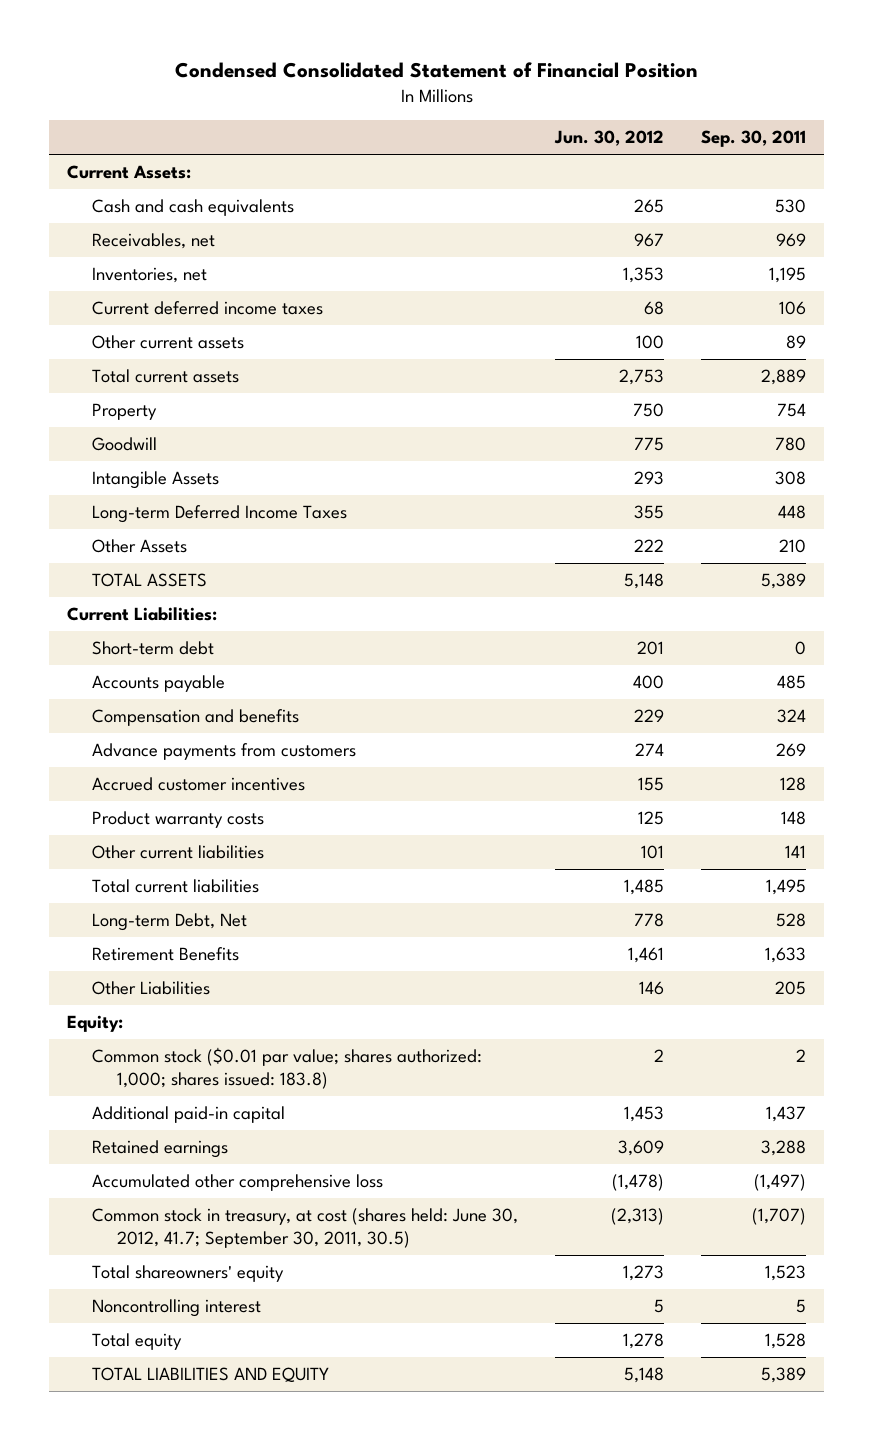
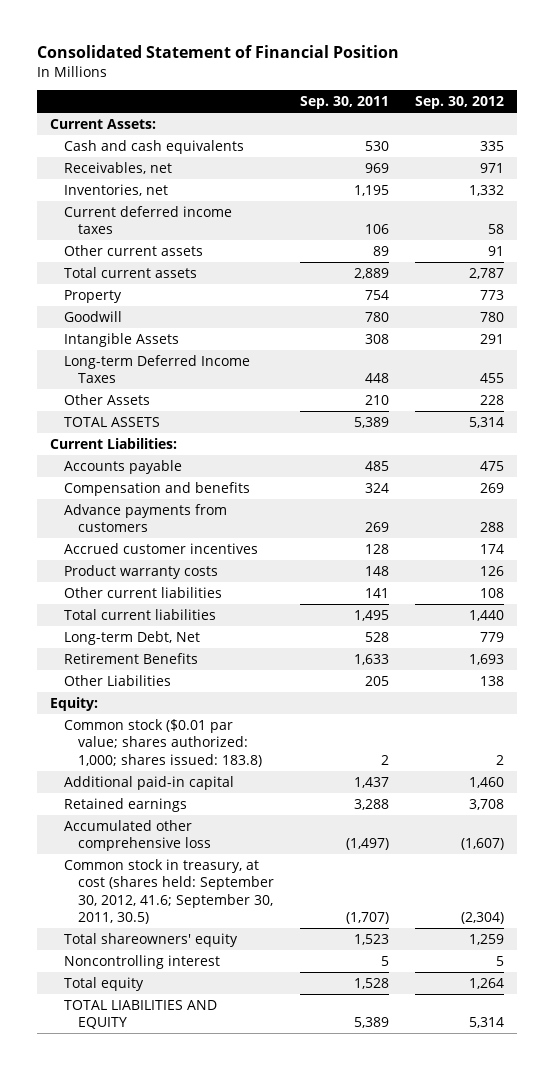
[174,62,698,79] Condensed Consolidated Statement of Financial Position -> [36,45,399,59] Consolidated Statement of Financial Position
[554,130,665,147] Jun. 30, 2012 -> none
none -> [414,96,504,110] Sep. 30, 2012
[92,641,215,656] Short-term debt -> none
[92,1208,519,1248] Common stock in treasury, at cost (shares held: June 30, 2012, 41.7; September 30, 2011, 30.5) -> [63,858,274,924] Common stock in treasury, at cost (shares held: September 30, 2012, 41.6; September 30, 2011, 30.5)

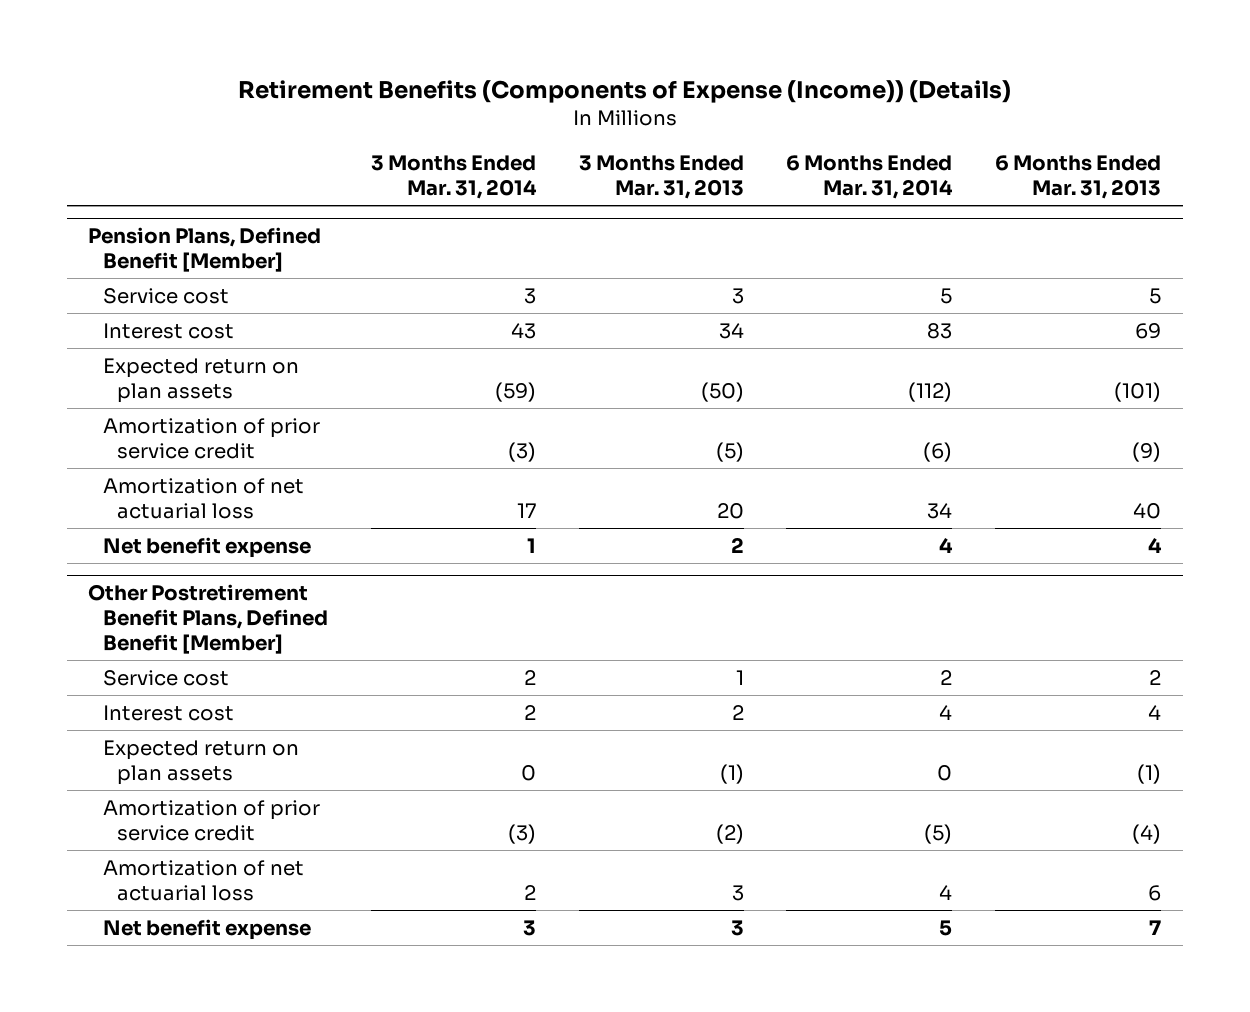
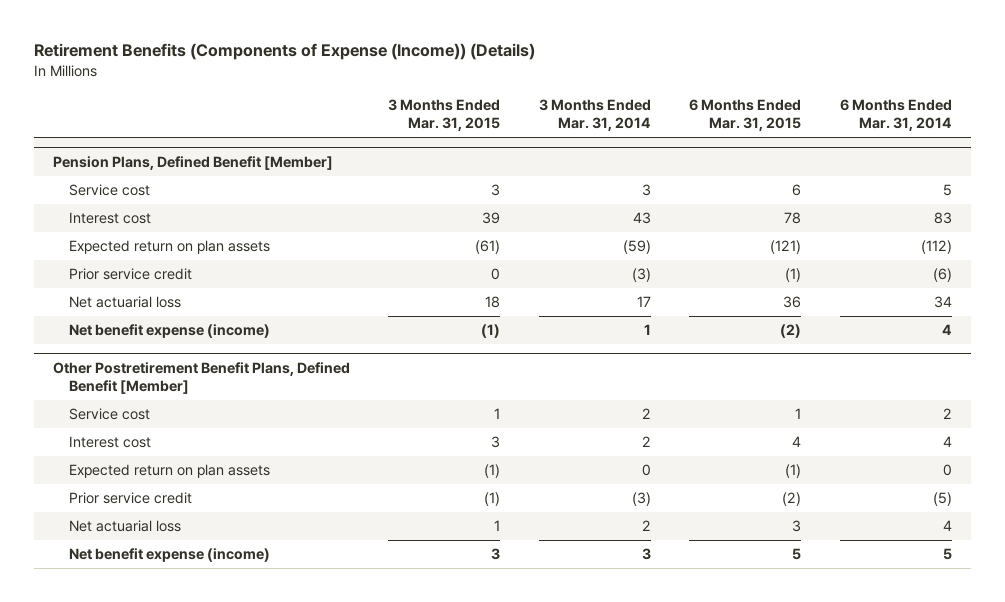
[578,155,744,200] 3 Months Ended Mar. 31, 2013 -> none
[995,155,1162,200] 6 Months Ended Mar. 31, 2013 -> none
none -> [388,98,501,132] 3 Months Ended Mar. 31, 2015
none -> [689,98,802,132] 6 Months Ended Mar. 31, 2015
[102,417,320,459] Amortization of prior service credit -> [68,268,192,281] Prior service credit
[102,477,304,519] Amortization of net actuarial loss -> [68,296,181,309] Net actuarial loss
[102,536,311,558] Net benefit expense -> [68,324,270,339] Net benefit expense (income)
[102,799,320,841] Amortization of prior service credit -> [68,492,192,505] Prior service credit
[102,859,304,901] Amortization of net actuarial loss -> [68,520,181,533] Net actuarial loss
[102,918,311,940] Net benefit expense -> [68,548,270,563] Net benefit expense (income)

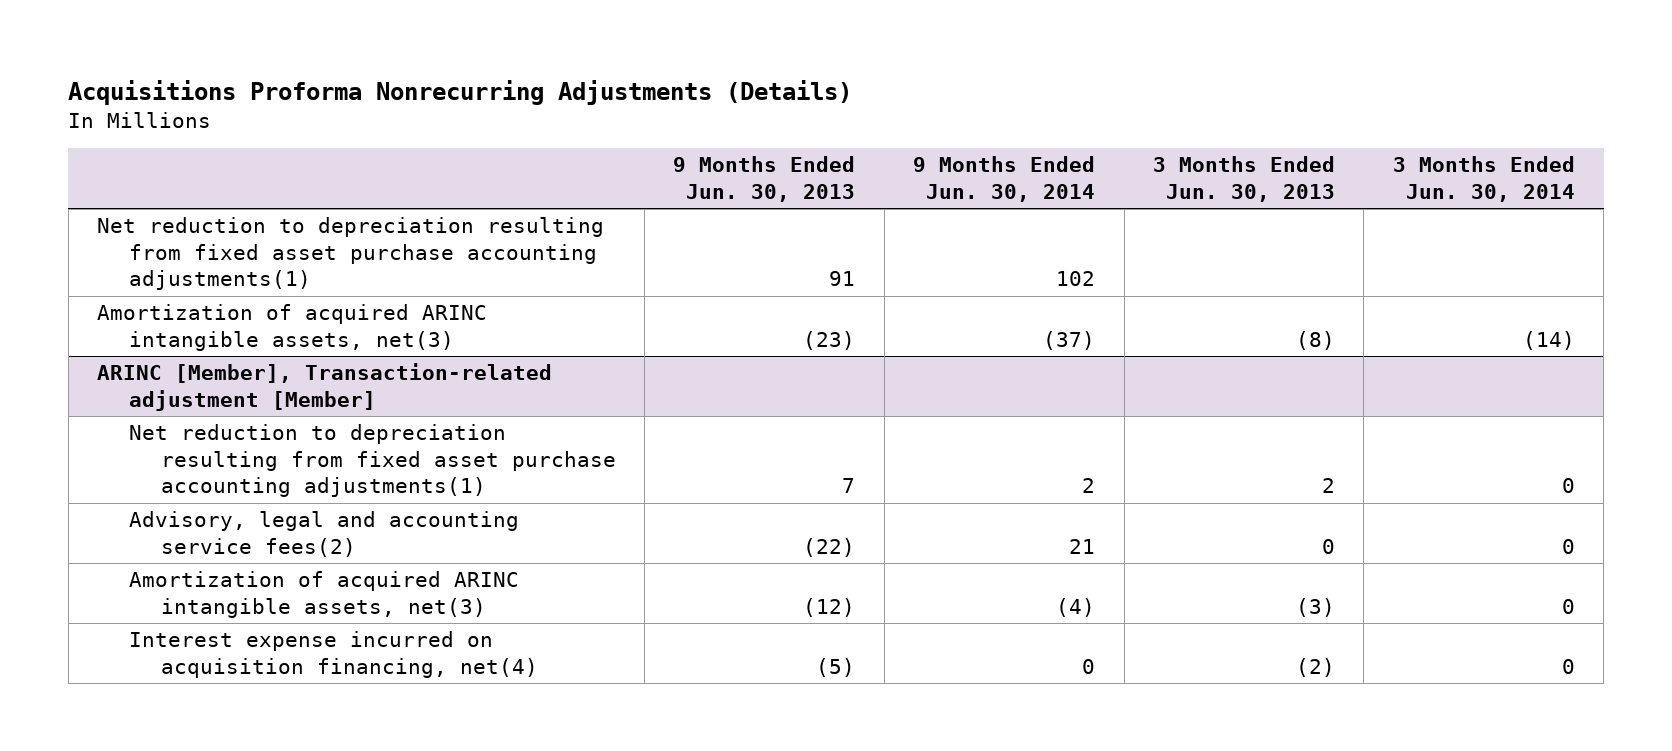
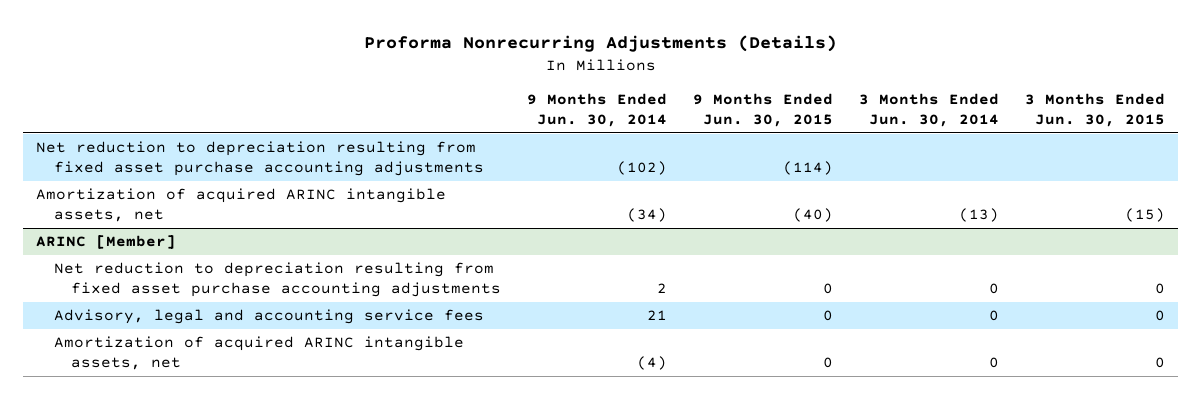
[68,80,853,106] Acquisitions Proforma Nonrecurring Adjustments (Details) -> [363,35,837,53] Proforma Nonrecurring Adjustments (Details)
[673,156,856,203] 9 Months Ended Jun. 30, 2013 -> none
[1152,156,1335,203] 3 Months Ended Jun. 30, 2013 -> none
none -> [693,93,834,127] 9 Months Ended Jun. 30, 2015
none -> [1025,93,1166,127] 3 Months Ended Jun. 30, 2015
[97,363,553,411] ARINC [Member], Transaction-related adjustment [Member] -> none
[128,631,538,678] Interest expense incurred on acquisition financing, net(4) -> none
[97,217,605,291] Net reduction to depreciation resulting from fixed asset purchase accounting adjustments(1) -> [36,141,484,177] Net reduction to depreciation resulting from fixed asset purchase accounting adjustments
[1056,271,1096,287] 102 -> [616,161,667,176] (102)
[97,304,488,351] Amortization of acquired ARINC intangible assets, net(3) -> [36,188,447,223] Amortization of acquired ARINC intangible assets, net
[1043,330,1096,350] (37) -> [626,208,667,223] (34)
[1522,330,1575,350] (14) -> [959,208,1000,223] (13)
none -> [36,235,177,250] ARINC [Member]
[128,424,616,498] Net reduction to depreciation resulting from fixed asset purchase accounting adjustments(1) -> [53,262,501,298] Net reduction to depreciation resulting from fixed asset purchase accounting adjustments
[128,511,519,557] Advisory, legal and accounting service fees(2) -> [53,309,484,325] Advisory, legal and accounting service fees
[128,571,519,618] Amortization of acquired ARINC intangible assets, net(3) -> [53,336,464,371] Amortization of acquired ARINC intangible assets, net

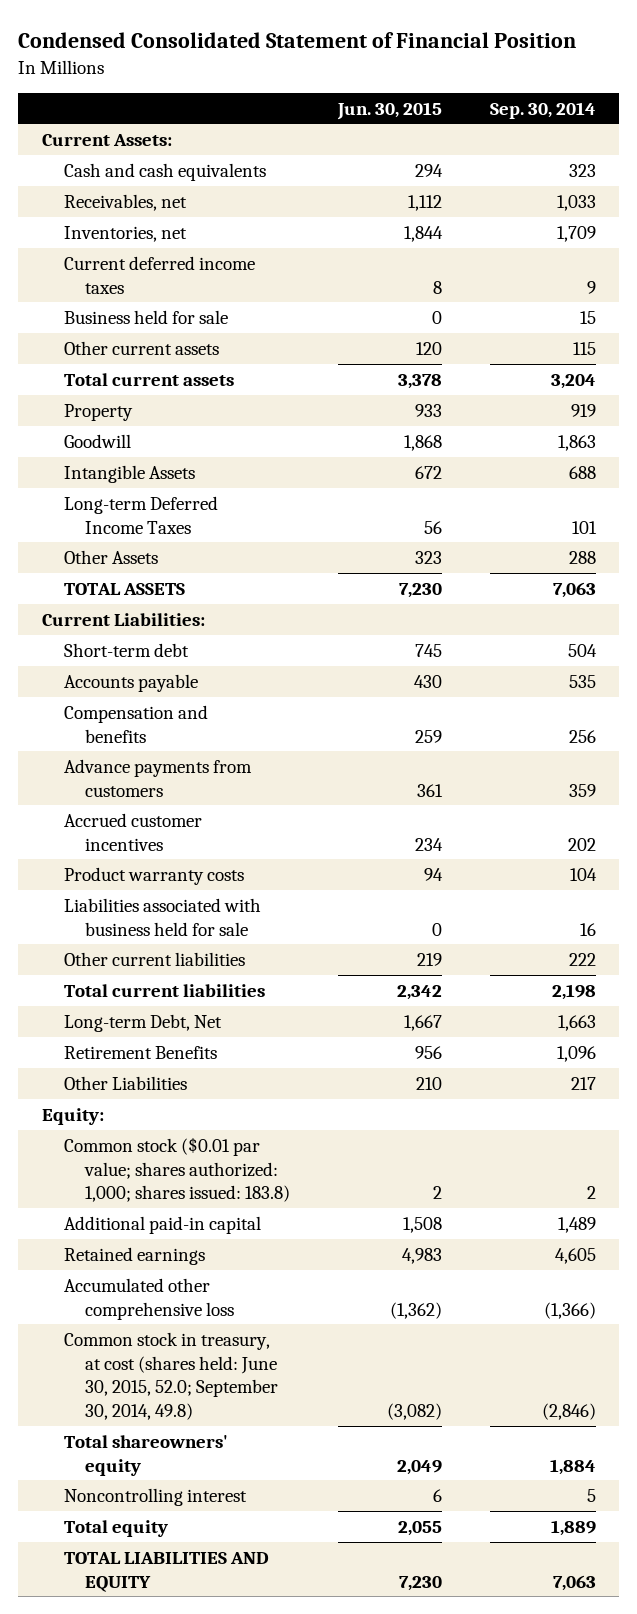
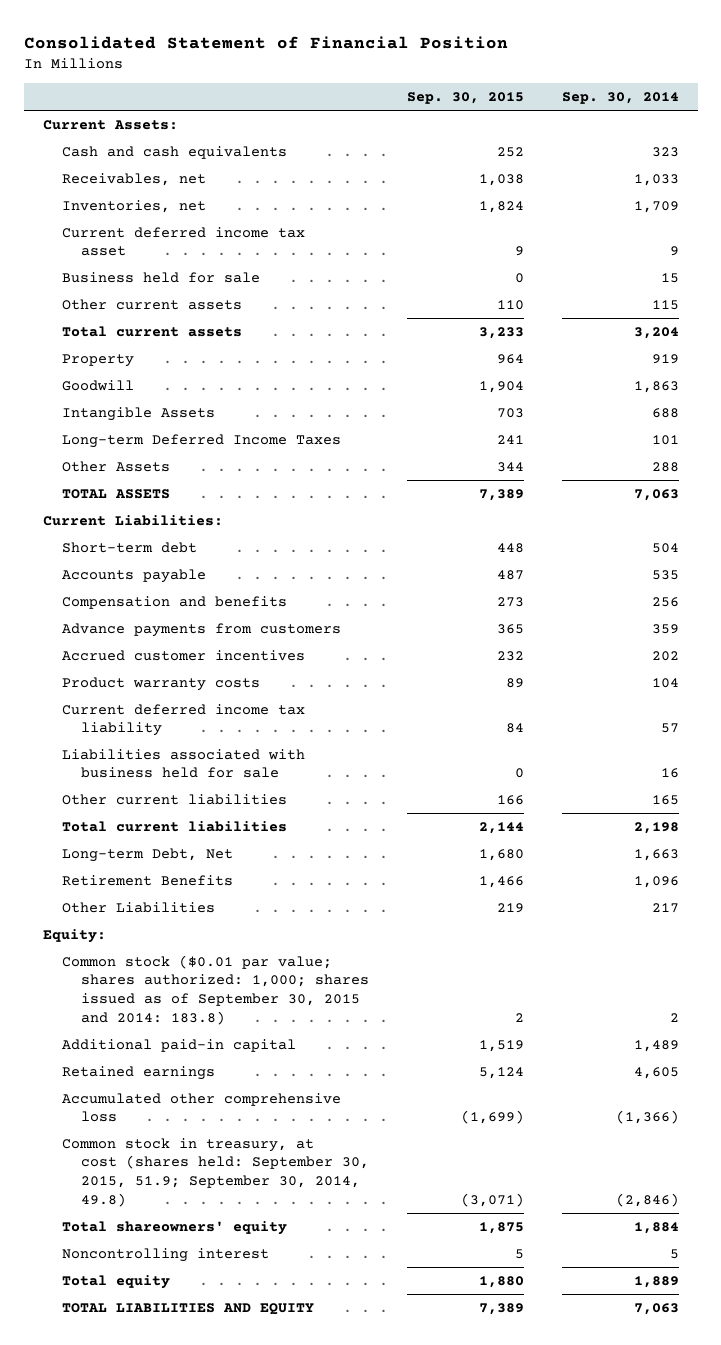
[18,31,577,48] Condensed Consolidated Statement of Financial Position -> [23,35,508,49] Consolidated Statement of Financial Position
[336,101,442,120] Jun. 30, 2015 -> none
none -> [406,92,524,105] Sep. 30, 2015
[63,255,255,294] Current deferred income taxes -> [61,226,305,257] Current deferred income tax asset
none -> [61,703,305,737] Current deferred income tax liability
[568,952,596,966] 222 -> [651,794,679,805] 165
[63,1136,291,1203] Common stock ($0.01 par value; shares authorized: 1,000; shares issued: 183.8) -> [61,954,370,1025] Common stock ($0.01 par value; shares authorized: 1,000; shares issued as of September 30, 2015 and 2014: 183.8)
[63,1331,279,1420] Common stock in treasury, at cost (shares held: June 30, 2015, 52.0; September 30, 2014, 49.8) -> [61,1137,370,1207] Common stock in treasury, at cost (shares held: September 30, 2015, 51.9; September 30, 2014, 49.8)

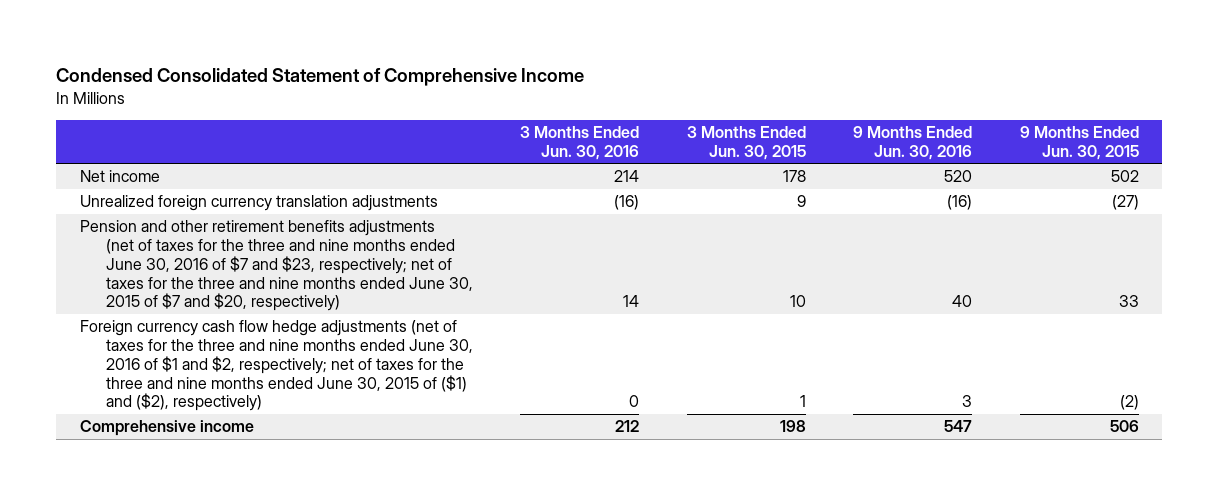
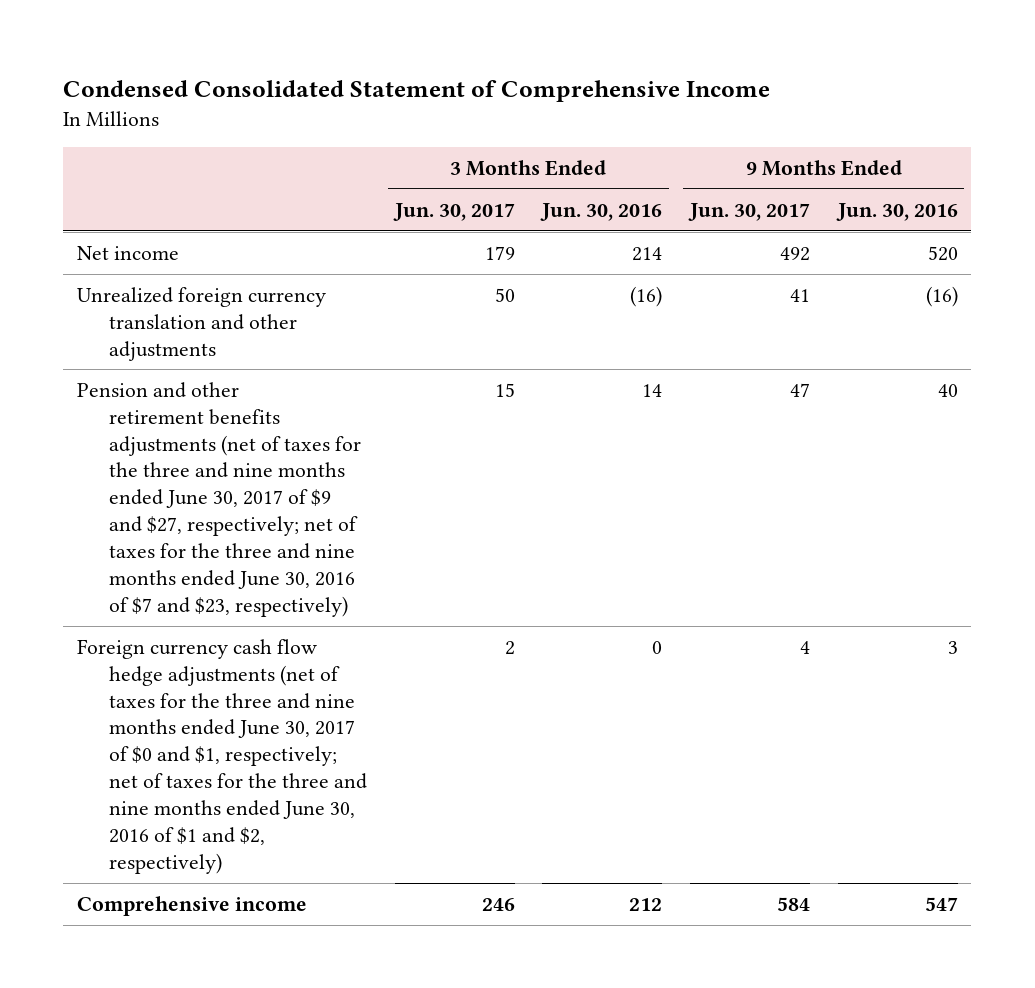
[686,126,806,160] 3 Months Ended Jun. 30, 2015 -> none
[1019,126,1139,160] 9 Months Ended Jun. 30, 2015 -> none
none -> [392,202,515,221] Jun. 30, 2017
none -> [687,202,810,221] Jun. 30, 2017
[80,195,439,212] Unrealized foreign currency translation adjustments -> [77,286,327,361] Unrealized foreign currency translation and other adjustments
[80,220,473,312] Pension and other retirement benefits adjustments (net of taxes for the three and nine months ended June 30, 2016 of $7 and $23, respectively; net of taxes for the three and nine months ended June 30, 2015 of $7 and $20, respectively) -> [77,381,361,617] Pension and other retirement benefits adjustments (net of taxes for the three and nine months ended June 30, 2017 of $9 and $27, respectively; net of taxes for the three and nine months ended June 30, 2016 of $7 and $23, respectively)
[80,320,473,412] Foreign currency cash flow hedge adjustments (net of taxes for the three and nine months ended June 30, 2016 of $1 and $2, respectively; net of taxes for the three and nine months ended June 30, 2015 of ($1) and ($2), respectively) -> [77,638,367,874] Foreign currency cash flow hedge adjustments (net of taxes for the three and nine months ended June 30, 2017 of $0 and $1, respectively; net of taxes for the three and nine months ended June 30, 2016 of $1 and $2, respectively)

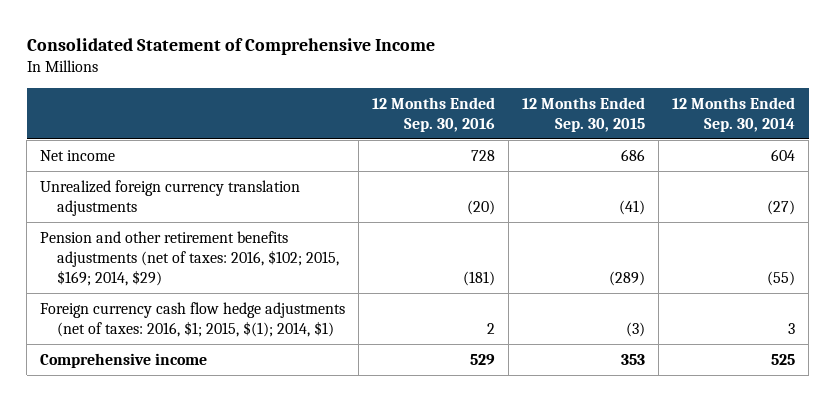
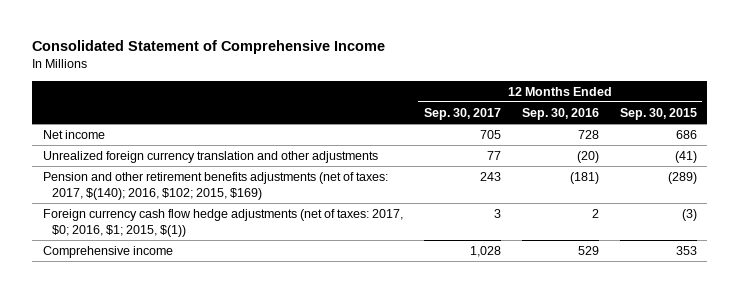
[672,96,796,132] 12 Months Ended Sep. 30, 2014 -> none
none -> [423,107,501,120] Sep. 30, 2017
[40,179,301,216] Unrealized foreign currency translation adjustments -> [42,150,378,163] Unrealized foreign currency translation and other adjustments
[40,230,340,287] Pension and other retirement benefits adjustments (net of taxes: 2016, $102; 2015, $169; 2014, $29) -> [42,171,388,201] Pension and other retirement benefits adjustments (net of taxes: 2017, $(140); 2016, $102; 2015, $169)
[40,301,346,337] Foreign currency cash flow hedge adjustments (net of taxes: 2016, $1; 2015, $(1); 2014, $1) -> [42,208,403,238] Foreign currency cash flow hedge adjustments (net of taxes: 2017, $0; 2016, $1; 2015, $(1))

